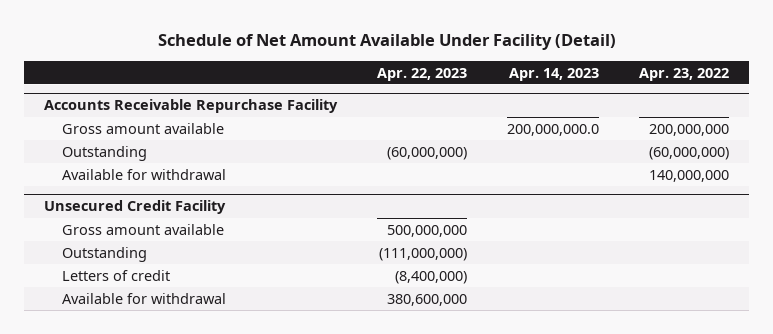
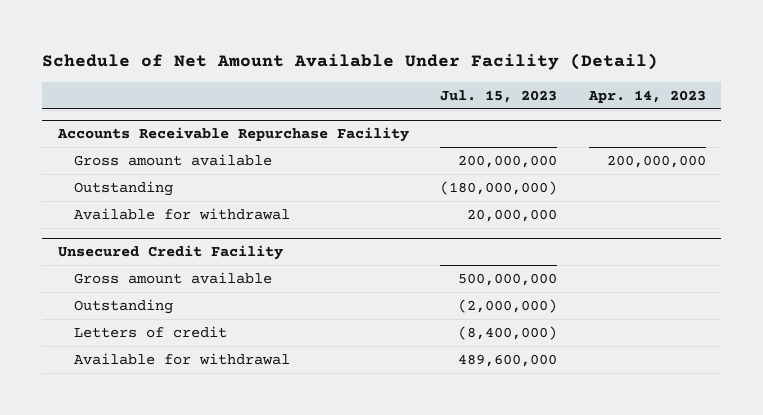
[377,67,468,81] Apr. 22, 2023 -> none
[639,67,730,81] Apr. 23, 2022 -> none
none -> [440,90,558,104] Jul. 15, 2023
[507,123,600,136] 200,000,000.0 -> [606,155,706,169] 200,000,000

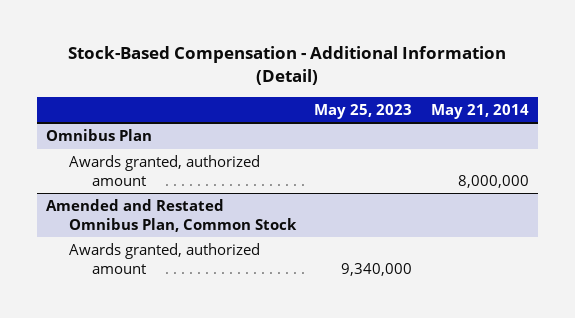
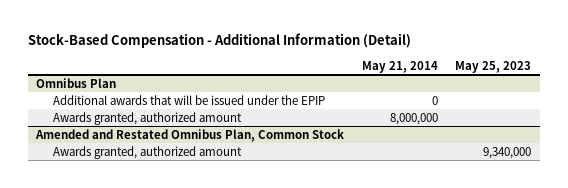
none -> [52,94,325,105] Additional awards that will be issued under the EPIP

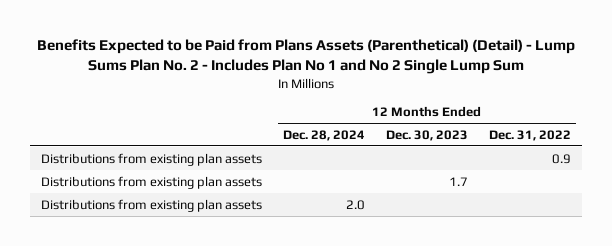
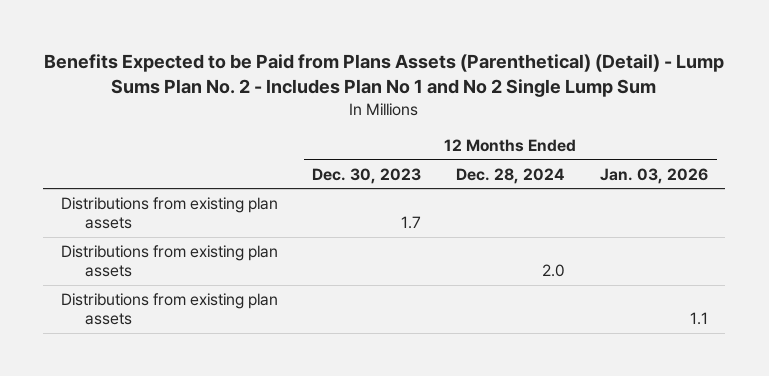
[489,129,572,141] Dec. 31, 2022 -> none
none -> [599,167,708,184] Jan. 03, 2026
[40,152,262,166] Distributions from existing plan assets -> [60,293,278,326] Distributions from existing plan assets

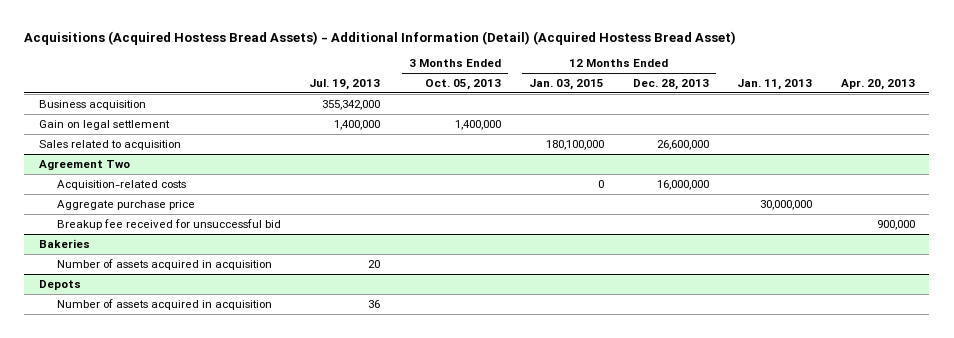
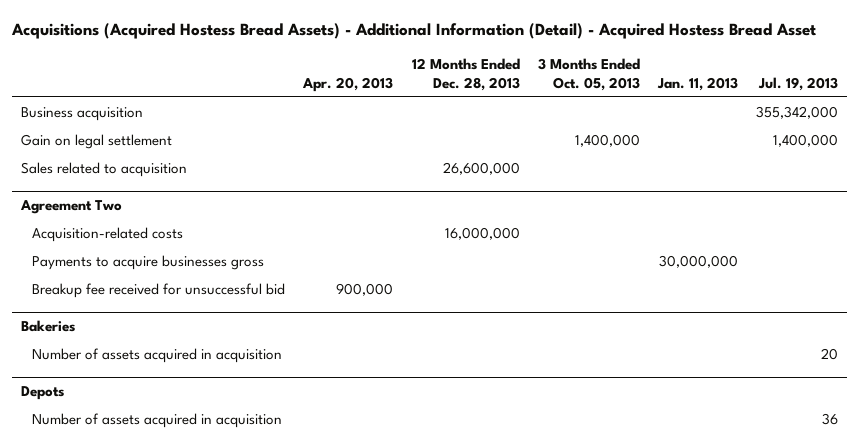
[24,31,737,46] Acquisitions (Acquired Hostess Bread Assets) - Additional Information (Detail) (Acquired Hostess Bread Asset) -> [11,23,817,40] Acquisitions (Acquired Hostess Bread Assets) - Additional Information (Detail) - Acquired Hostess Bread Asset
[529,79,605,91] Jan. 03, 2015 -> none
[56,199,195,210] Aggregate purchase price -> [32,254,265,270] Payments to acquire businesses gross

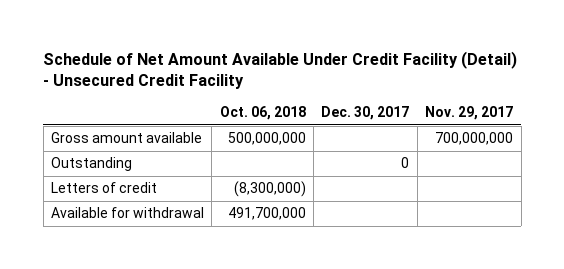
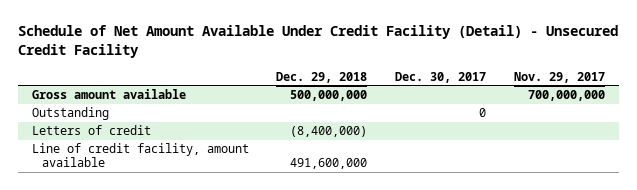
[219,106,306,121] Oct. 06, 2018 -> none
none -> [276,71,368,83] Dec. 29, 2018
[50,207,204,219] Available for withdrawal -> [31,143,249,168] Line of credit facility, amount available

